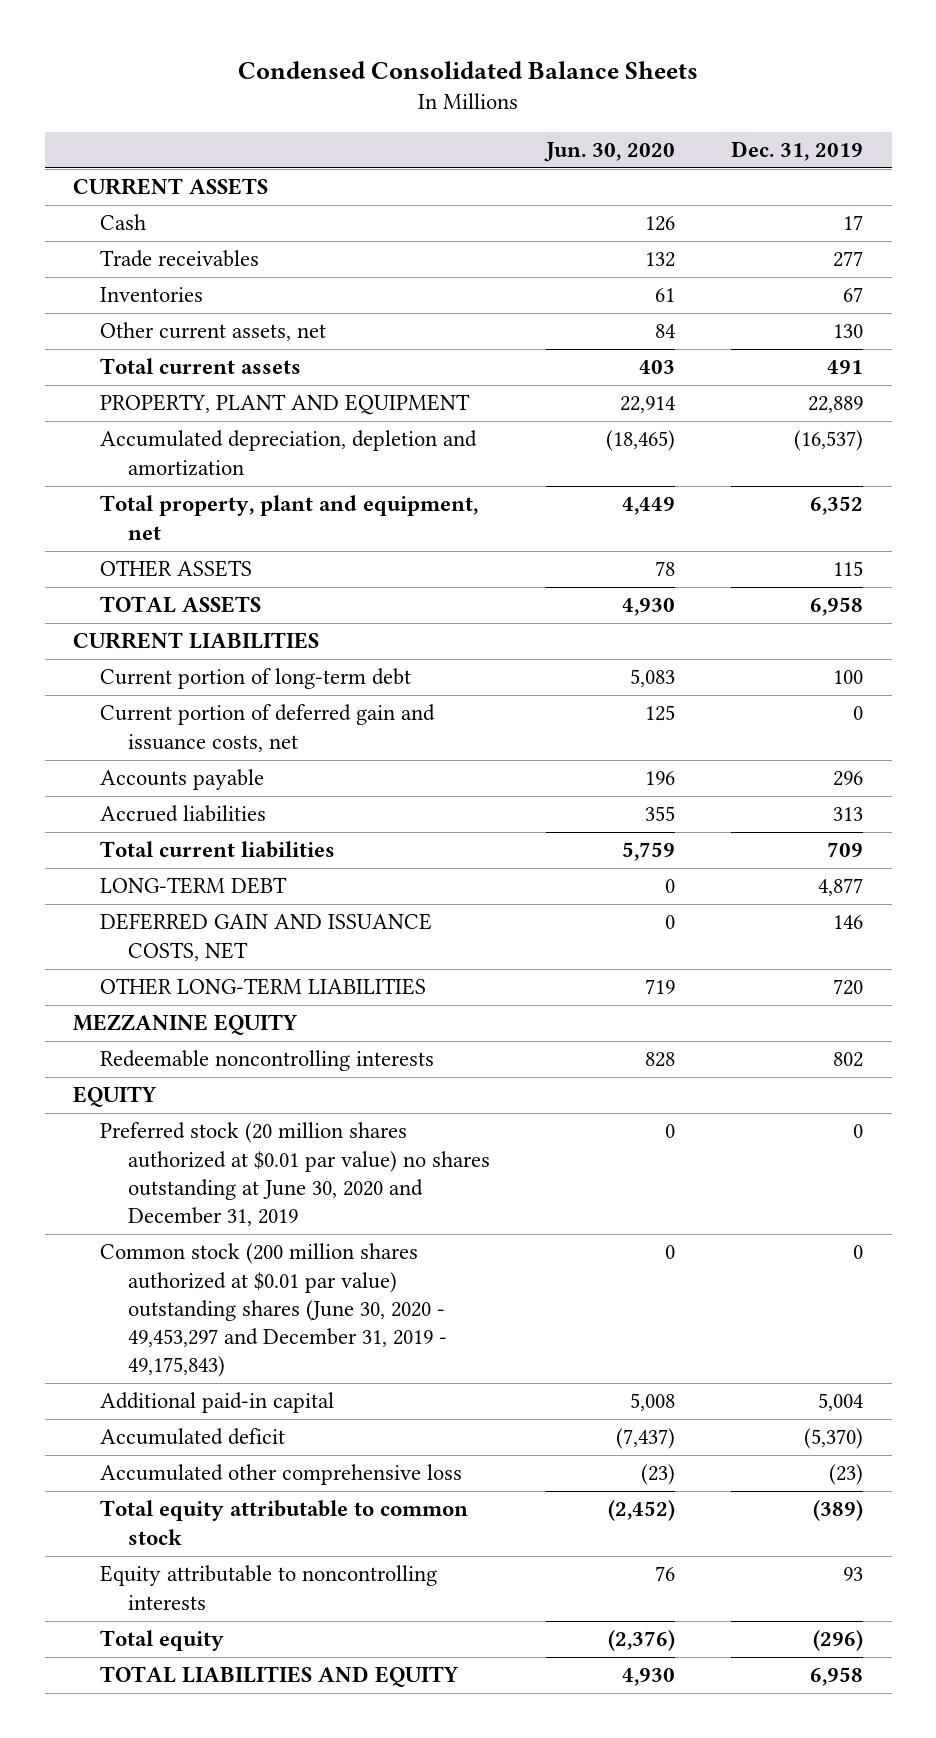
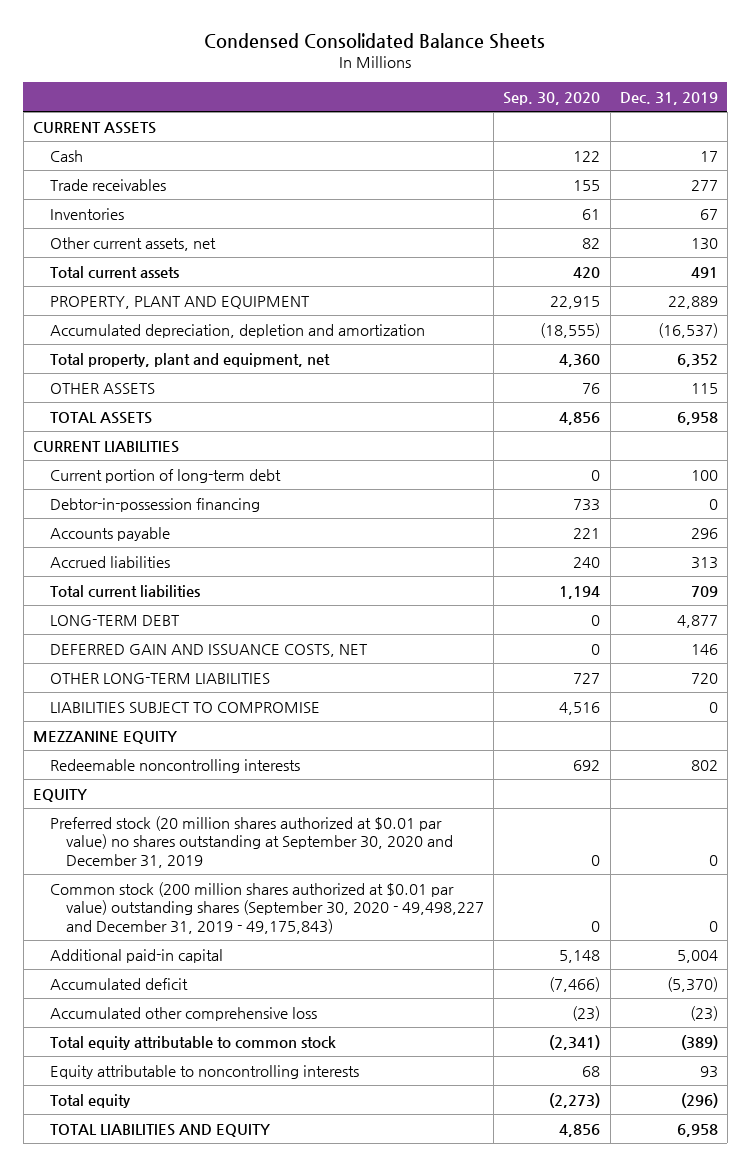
[544,141,676,162] Jun. 30, 2020 -> none
none -> [503,91,601,105] Sep. 30, 2020
[100,704,436,752] Current portion of deferred gain and issuance costs, net -> none
none -> [49,497,260,512] Debtor-in-possession financing
none -> [49,701,320,713] LIABILITIES SUBJECT TO COMPROMISE
[100,1122,491,1227] Preferred stock (20 million shares authorized at $0.01 par value) no shares outstanding at June 30, 2020 and December 31, 2019 -> [49,815,454,868] Preferred stock (20 million shares authorized at $0.01 par value) no shares outstanding at September 30, 2020 and December 31, 2019
[100,1243,448,1378] Common stock (200 million shares authorized at $0.01 par value) outstanding shares (June 30, 2020 - 49,453,297 and December 31, 2019 - 49,175,843) -> [49,881,485,934] Common stock (200 million shares authorized at $0.01 par value) outstanding shares (September 30, 2020 - 49,498,227 and December 31, 2019 - 49,175,843)

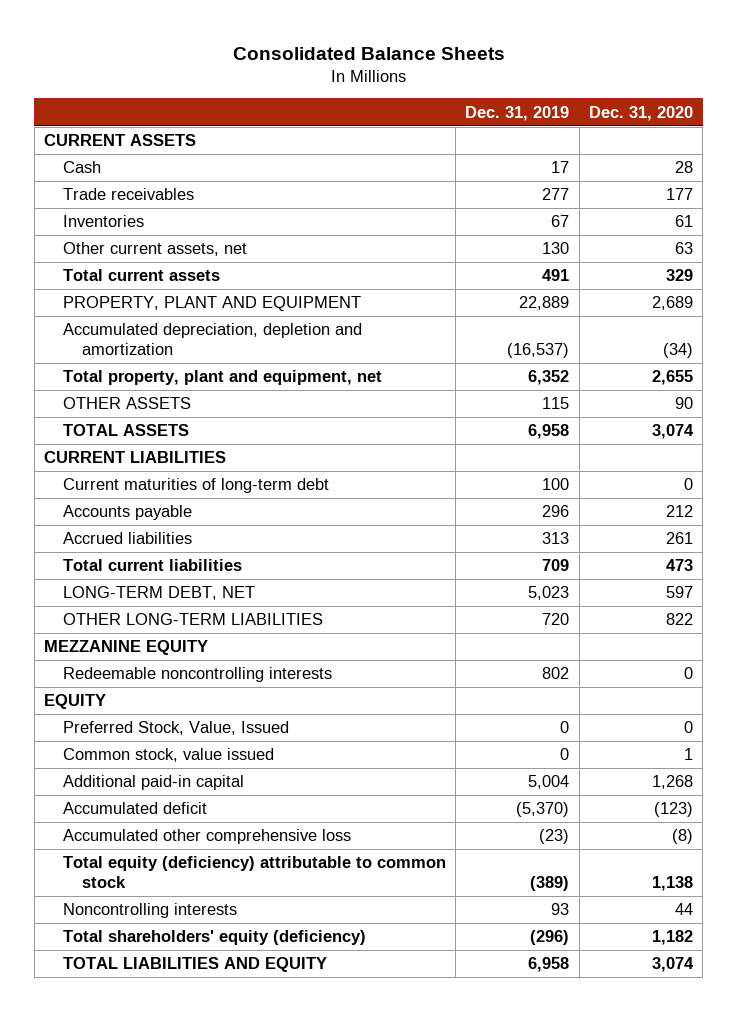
[204,32,546,49] Condensed Consolidated Balance Sheets -> [232,46,505,60] Consolidated Balance Sheets
[503,91,601,105] Sep. 30, 2020 -> none
none -> [589,105,694,121] Dec. 31, 2020
[49,497,260,512] Debtor-in-possession financing -> none
[49,468,281,483] Current portion of long-term debt -> [62,478,329,494] Current maturities of long-term debt
[49,643,368,657] DEFERRED GAIN AND ISSUANCE COSTS, NET -> none
[49,614,180,626] LONG-TERM DEBT -> [62,586,255,601] LONG-TERM DEBT, NET
[676,614,718,628] 4,877 -> [528,586,570,601] 5,023
[49,701,320,713] LIABILITIES SUBJECT TO COMPROMISE -> none
[49,815,454,868] Preferred stock (20 million shares authorized at $0.01 par value) no shares outstanding at September 30, 2020 and December 31, 2019 -> [62,721,289,736] Preferred Stock, Value, Issued
[49,881,485,934] Common stock (200 million shares authorized at $0.01 par value) outstanding shares (September 30, 2020 - 49,498,227 and December 31, 2019 - 49,175,843) -> [62,748,274,763] Common stock, value issued
[49,1035,336,1050] Total equity attributable to common stock -> [62,856,446,889] Total equity (deficiency) attributable to common stock
[49,1064,359,1079] Equity attributable to noncontrolling interests -> [62,903,237,919] Noncontrolling interests
[49,1093,131,1108] Total equity -> [62,930,366,946] Total shareholders' equity (deficiency)

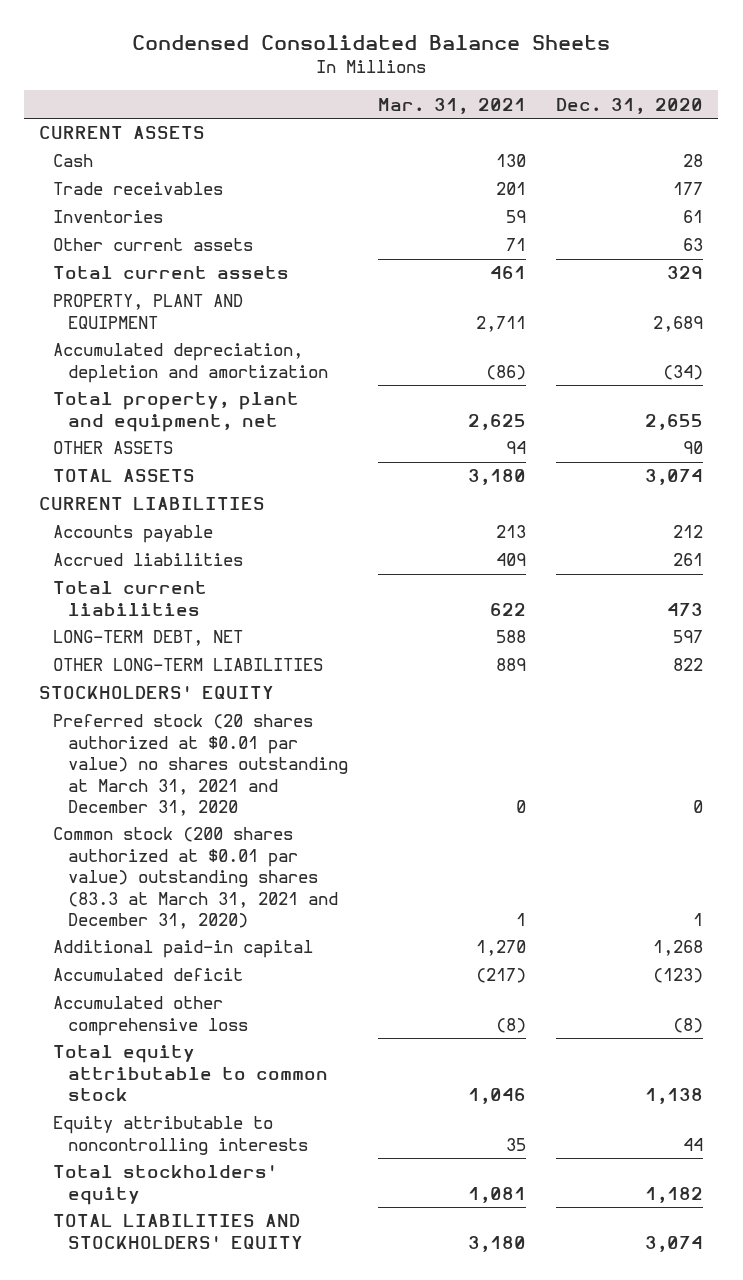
[232,46,505,60] Consolidated Balance Sheets -> [132,35,611,51] Condensed Consolidated Balance Sheets
[465,105,570,121] Dec. 31, 2019 -> none
none -> [377,97,526,114] Mar. 31, 2021
[62,242,247,257] Other current assets, net -> [53,238,254,252] Other current assets
[62,478,329,494] Current maturities of long-term debt -> none
[43,640,208,656] MEZZANINE EQUITY -> none
[62,667,332,683] Redeemable noncontrolling interests -> none
[43,694,106,710] EQUITY -> [39,686,275,700] STOCKHOLDERS' EQUITY
[62,721,289,736] Preferred Stock, Value, Issued -> [53,714,348,816] Preferred stock (20 shares authorized at $0.01 par value) no shares outstanding at March 31, 2021 and December 31, 2020
[62,748,274,763] Common stock, value issued -> [53,827,338,929] Common stock (200 shares authorized at $0.01 par value) outstanding shares (83.3 at March 31, 2021 and December 31, 2020)
[62,856,446,889] Total equity (deficiency) attributable to common stock -> [53,1045,328,1102] Total equity attributable to common stock
[62,903,237,919] Noncontrolling interests -> [53,1116,308,1155] Equity attributable to noncontrolling interests
[62,930,366,946] Total shareholders' equity (deficiency) -> [53,1165,278,1205] Total stockholders' equity
[62,957,327,973] TOTAL LIABILITIES AND EQUITY -> [53,1214,303,1249] TOTAL LIABILITIES AND STOCKHOLDERS' EQUITY

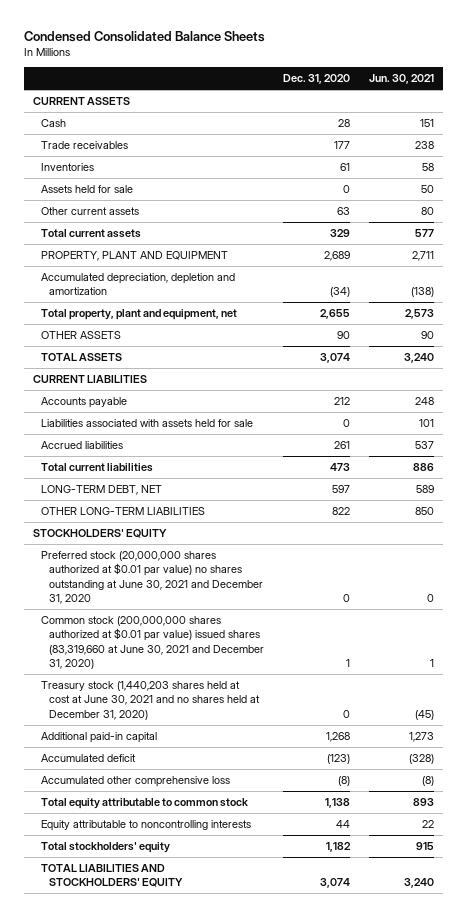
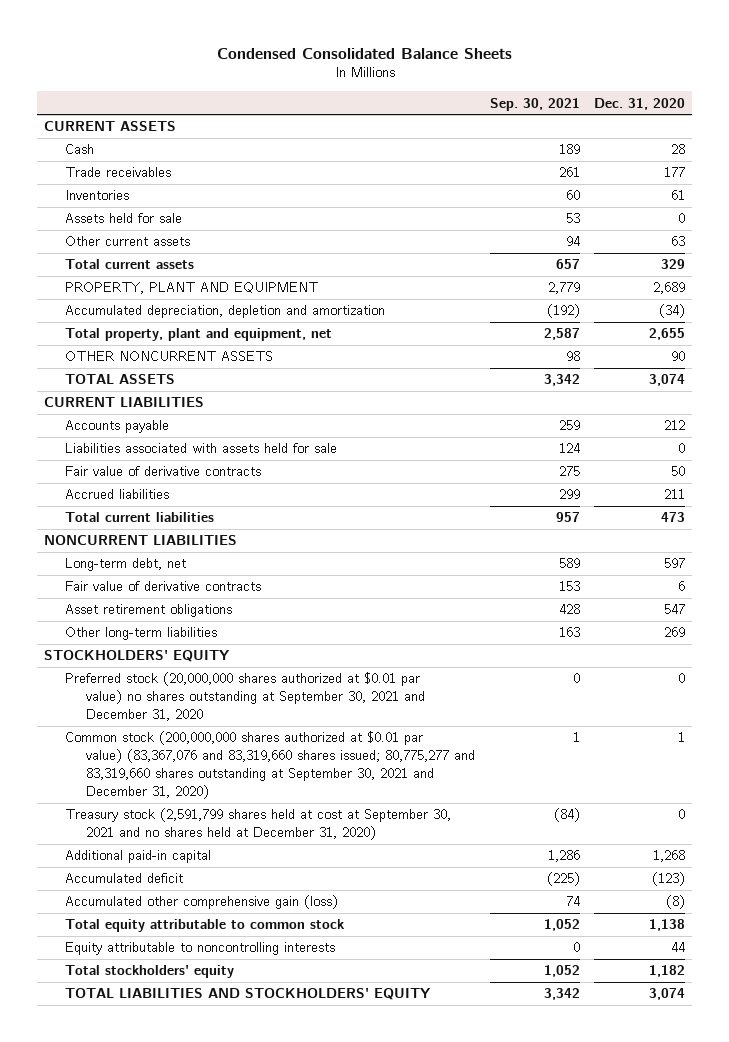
[368,74,434,85] Jun. 30, 2021 -> none
none -> [489,97,580,111] Sep. 30, 2021
[40,331,121,340] OTHER ASSETS -> [65,351,274,362] OTHER NONCURRENT ASSETS
none -> [65,466,262,477] Fair value of derivative contracts
[333,441,350,450] 261 -> [664,489,686,500] 211
none -> [44,535,238,546] NONCURRENT LIABILITIES
[40,485,162,496] LONG-TERM DEBT, NET -> [65,558,187,572] Long-term debt, net
none -> [65,581,262,592] Fair value of derivative contracts
none -> [65,604,233,618] Asset retirement obligations
[40,507,205,516] OTHER LONG-TERM LIABILITIES -> [65,627,218,641] Other long-term liabilities
[331,507,350,516] 822 -> [664,627,686,638] 269
[40,551,263,604] Preferred stock (20,000,000 shares authorized at $0.01 par value) no shares outstanding at June 30, 2021 and December 31, 2020 -> [65,672,425,722] Preferred stock (20,000,000 shares authorized at $0.01 par value) no shares outstanding at September 30, 2021 and December 31, 2020
[40,616,264,669] Common stock (200,000,000 shares authorized at $0.01 par value) issued shares (83,319,660 at June 30, 2021 and December 31, 2020) -> [65,731,475,800] Common stock (200,000,000 shares authorized at $0.01 par value) (83,367,076 and 83,319,660 shares issued; 80,775,277 and 83,319,660 shares outstanding at September 30, 2021 and December 31, 2020)
[40,681,260,720] Treasury stock (1,440,203 shares held at cost at June 30, 2021 and no shares held at December 31, 2020) -> [65,808,452,841] Treasury stock (2,591,799 shares held at cost at September 30, 2021 and no shares held at December 31, 2020)
[40,776,230,788] Accumulated other comprehensive loss -> [65,895,339,910] Accumulated other comprehensive gain (loss)

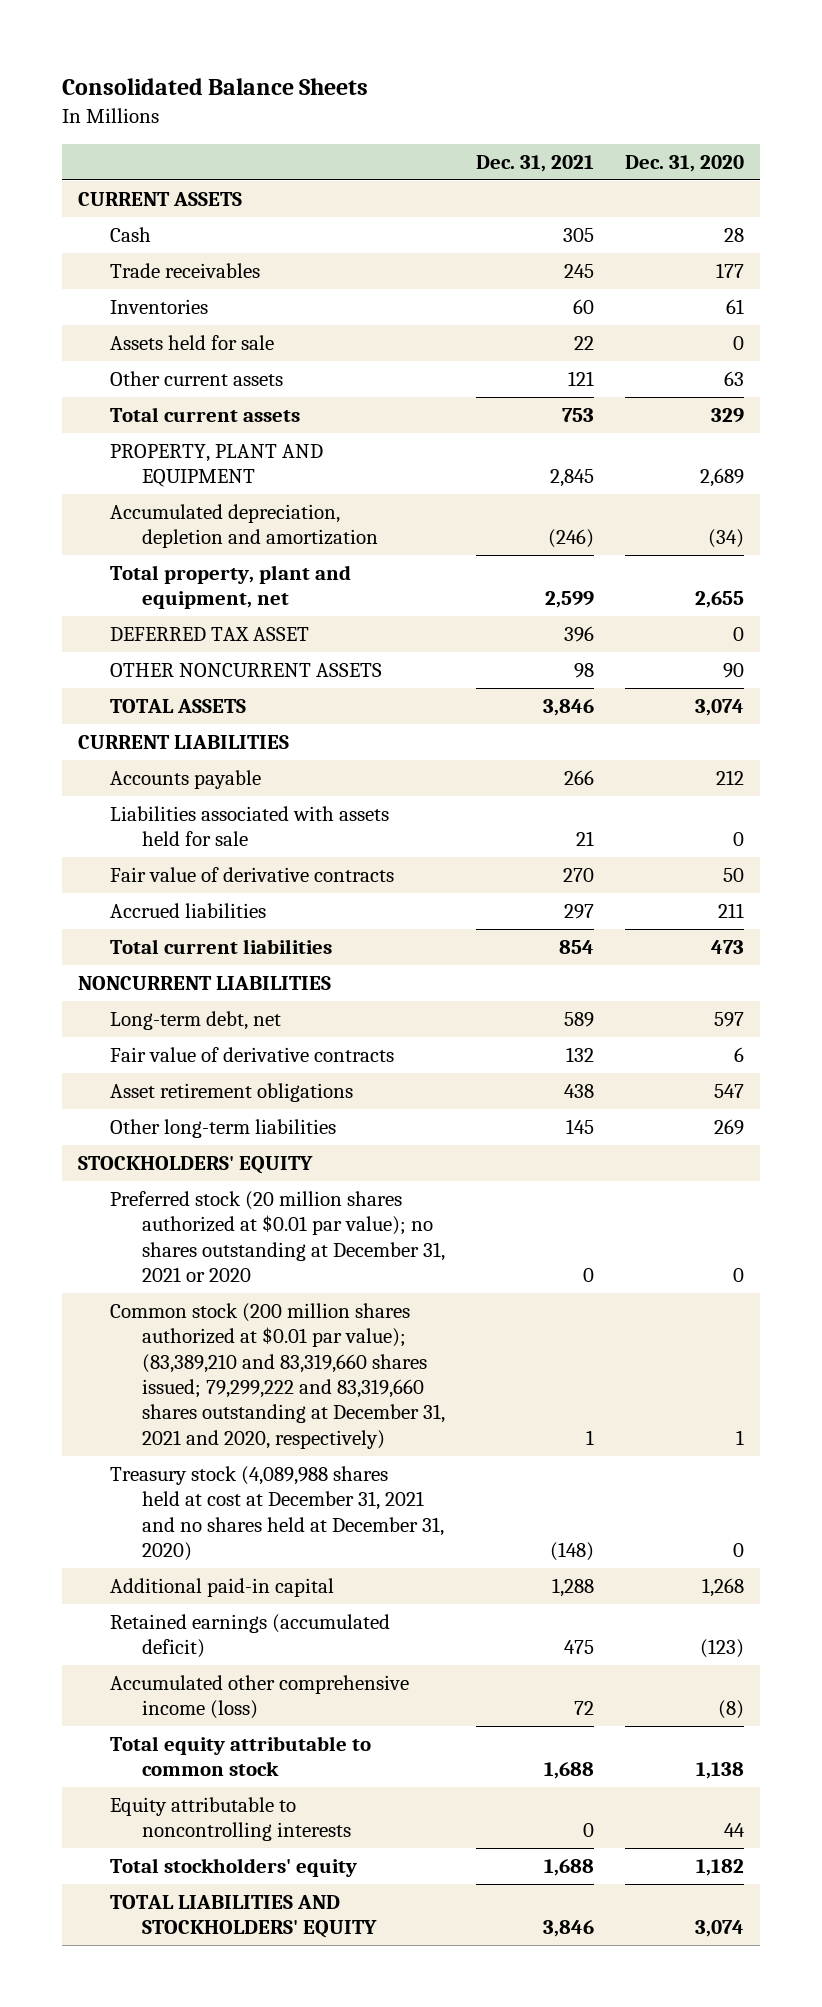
[216,47,512,59] Condensed Consolidated Balance Sheets -> [61,77,368,95] Consolidated Balance Sheets
[489,97,580,111] Sep. 30, 2021 -> none
none -> [475,154,594,172] Dec. 31, 2021
none -> [109,627,309,642] DEFERRED TAX ASSET
[65,672,425,722] Preferred stock (20,000,000 shares authorized at $0.01 par value) no shares outstanding at September 30, 2021 and December 31, 2020 -> [109,1191,445,1283] Preferred stock (20 million shares authorized at $0.01 par value); no shares outstanding at December 31, 2021 or 2020
[65,731,475,800] Common stock (200,000,000 shares authorized at $0.01 par value) (83,367,076 and 83,319,660 shares issued; 80,775,277 and 83,319,660 shares outstanding at September 30, 2021 and December 31, 2020) -> [109,1303,445,1449] Common stock (200 million shares authorized at $0.01 par value); (83,389,210 and 83,319,660 shares issued; 79,299,222 and 83,319,660 shares outstanding at December 31, 2021 and 2020, respectively)
[65,808,452,841] Treasury stock (2,591,799 shares held at cost at September 30, 2021 and no shares held at December 31, 2020) -> [109,1466,444,1562] Treasury stock (4,089,988 shares held at cost at December 31, 2021 and no shares held at December 31, 2020)
[65,873,184,884] Accumulated deficit -> [109,1614,390,1659] Retained earnings (accumulated deficit)
[65,895,339,910] Accumulated other comprehensive gain (loss) -> [109,1675,409,1720] Accumulated other comprehensive income (loss)

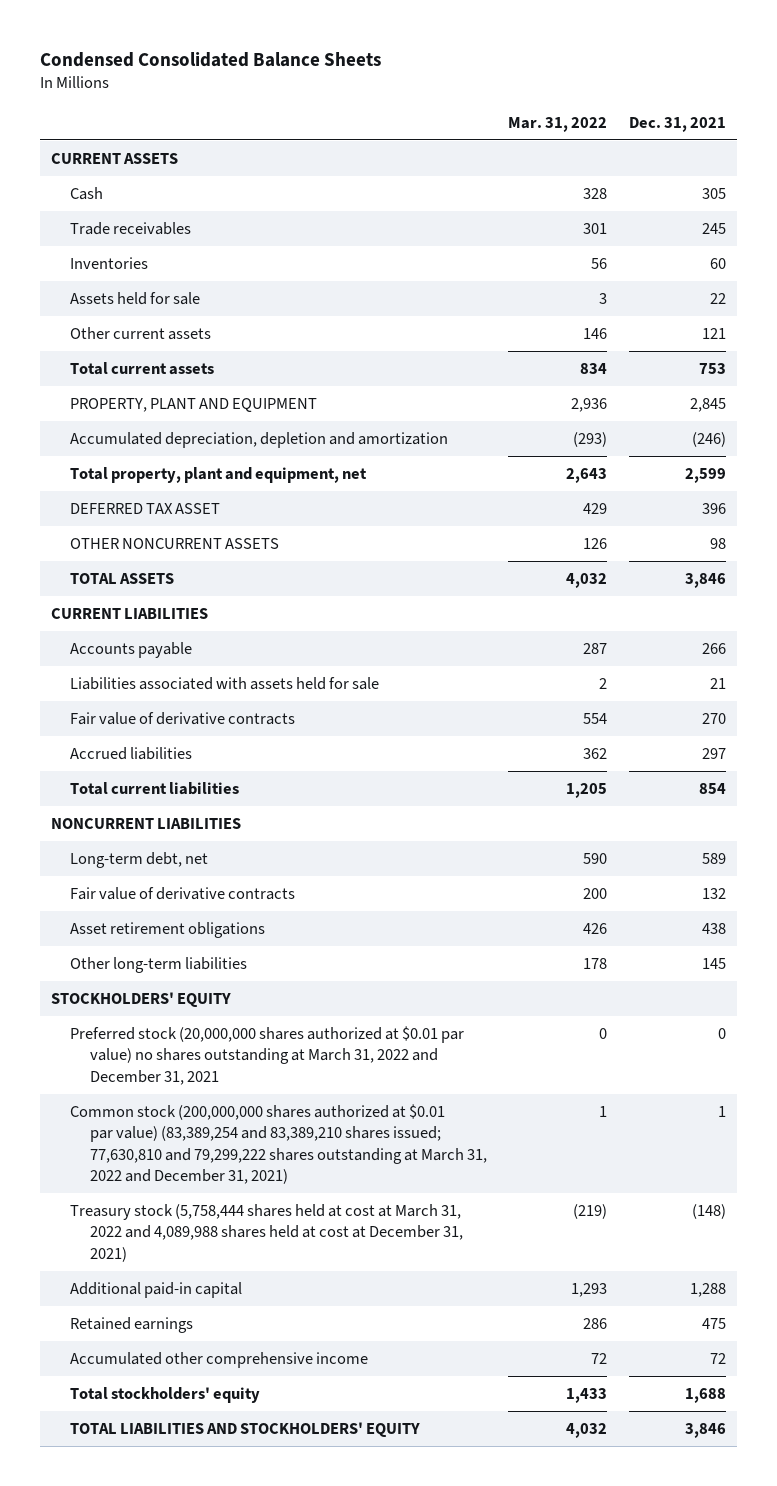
[61,77,368,95] Consolidated Balance Sheets -> [39,51,381,67] Condensed Consolidated Balance Sheets
[625,154,745,172] Dec. 31, 2020 -> none
none -> [508,116,608,132] Mar. 31, 2022
[109,1191,445,1283] Preferred stock (20 million shares authorized at $0.01 par value); no shares outstanding at December 31, 2021 or 2020 -> [70,1025,465,1085] Preferred stock (20,000,000 shares authorized at $0.01 par value) no shares outstanding at March 31, 2022 and December 31, 2021
[109,1303,445,1449] Common stock (200 million shares authorized at $0.01 par value); (83,389,210 and 83,319,660 shares issued; 79,299,222 and 83,319,660 shares outstanding at December 31, 2021 and 2020, respectively) -> [70,1103,487,1185] Common stock (200,000,000 shares authorized at $0.01 par value) (83,389,254 and 83,389,210 shares issued; 77,630,810 and 79,299,222 shares outstanding at March 31, 2022 and December 31, 2021)
[109,1466,444,1562] Treasury stock (4,089,988 shares held at cost at December 31, 2021 and no shares held at December 31, 2020) -> [70,1203,463,1262] Treasury stock (5,758,444 shares held at cost at March 31, 2022 and 4,089,988 shares held at cost at December 31, 2021)
[109,1736,371,1777] Total equity attributable to common stock -> none
[109,1797,351,1842] Equity attributable to noncontrolling interests -> none
[109,1614,390,1659] Retained earnings (accumulated deficit) -> [70,1316,194,1333] Retained earnings
[109,1675,409,1720] Accumulated other comprehensive income (loss) -> [70,1351,369,1368] Accumulated other comprehensive income

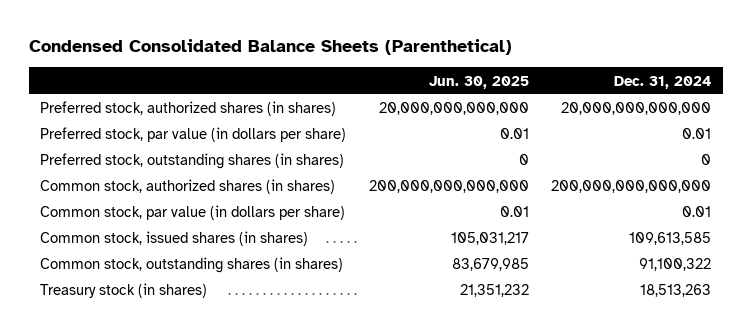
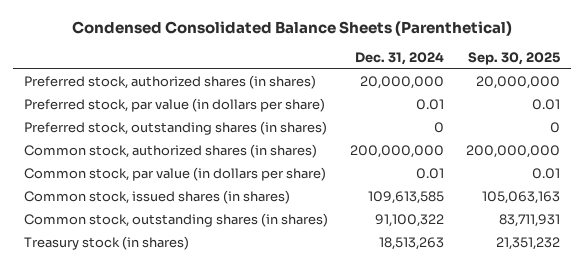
[428,75,529,89] Jun. 30, 2025 -> none
none -> [467,52,560,66] Sep. 30, 2025
[561,102,712,116] 20,000,000,000,000 -> [359,76,444,90] 20,000,000
[551,180,712,194] 200,000,000,000,000 -> [349,145,444,159] 200,000,000

